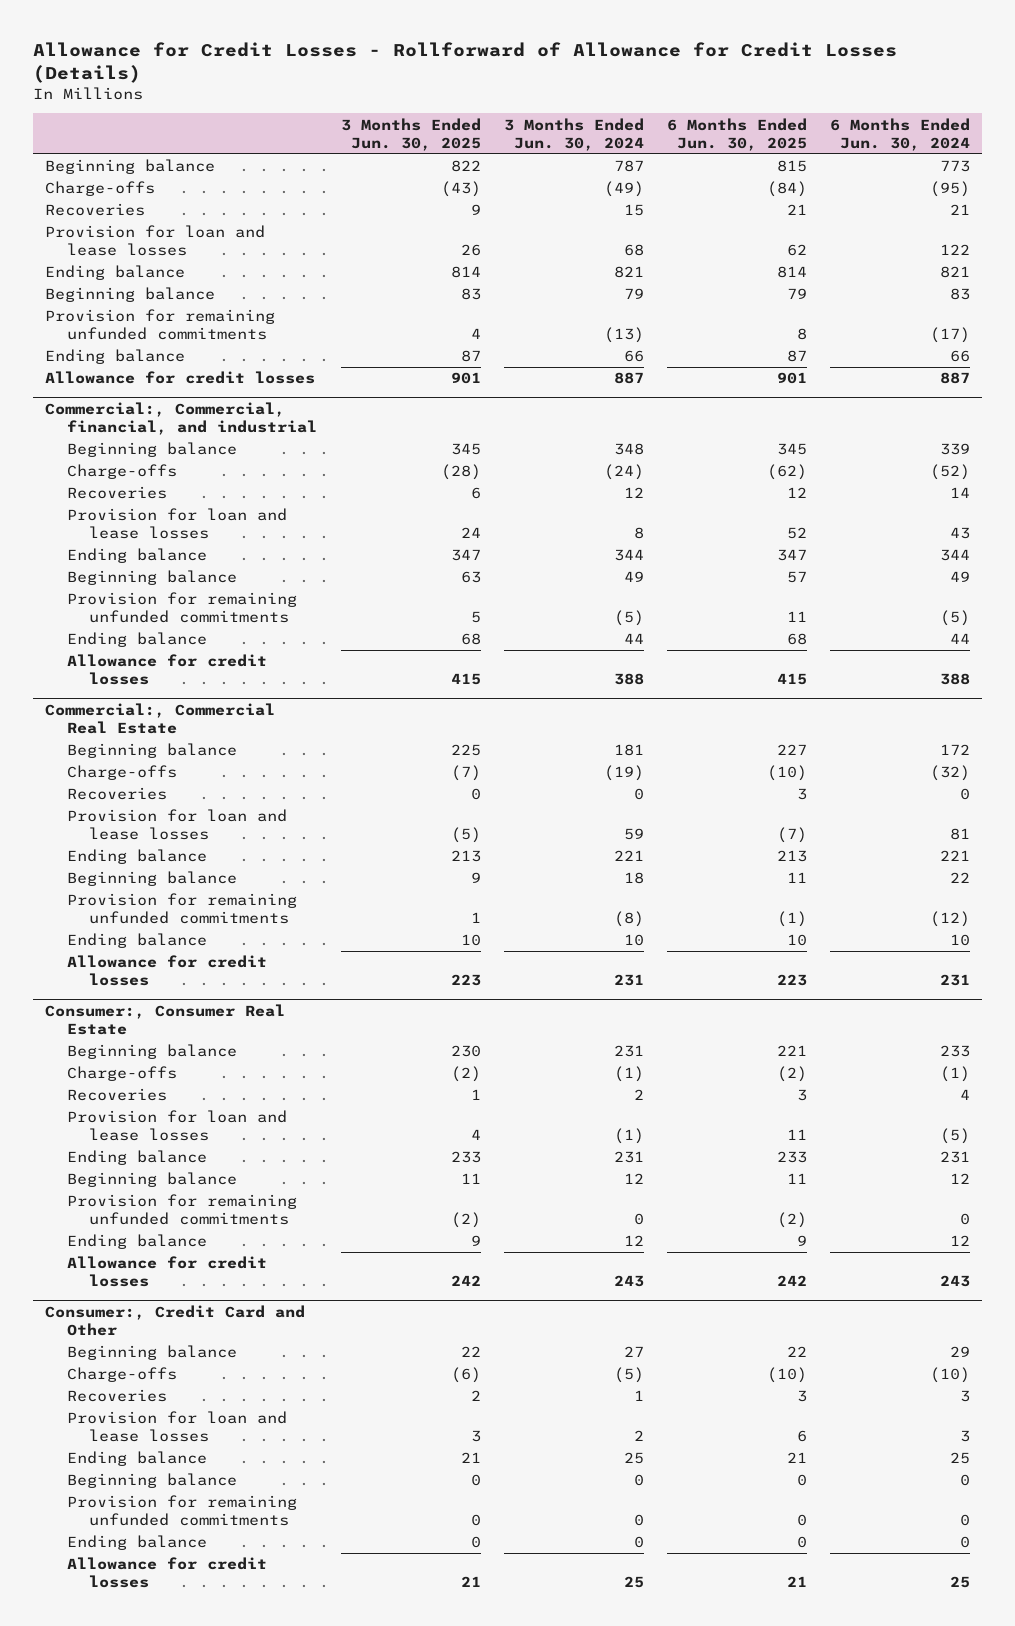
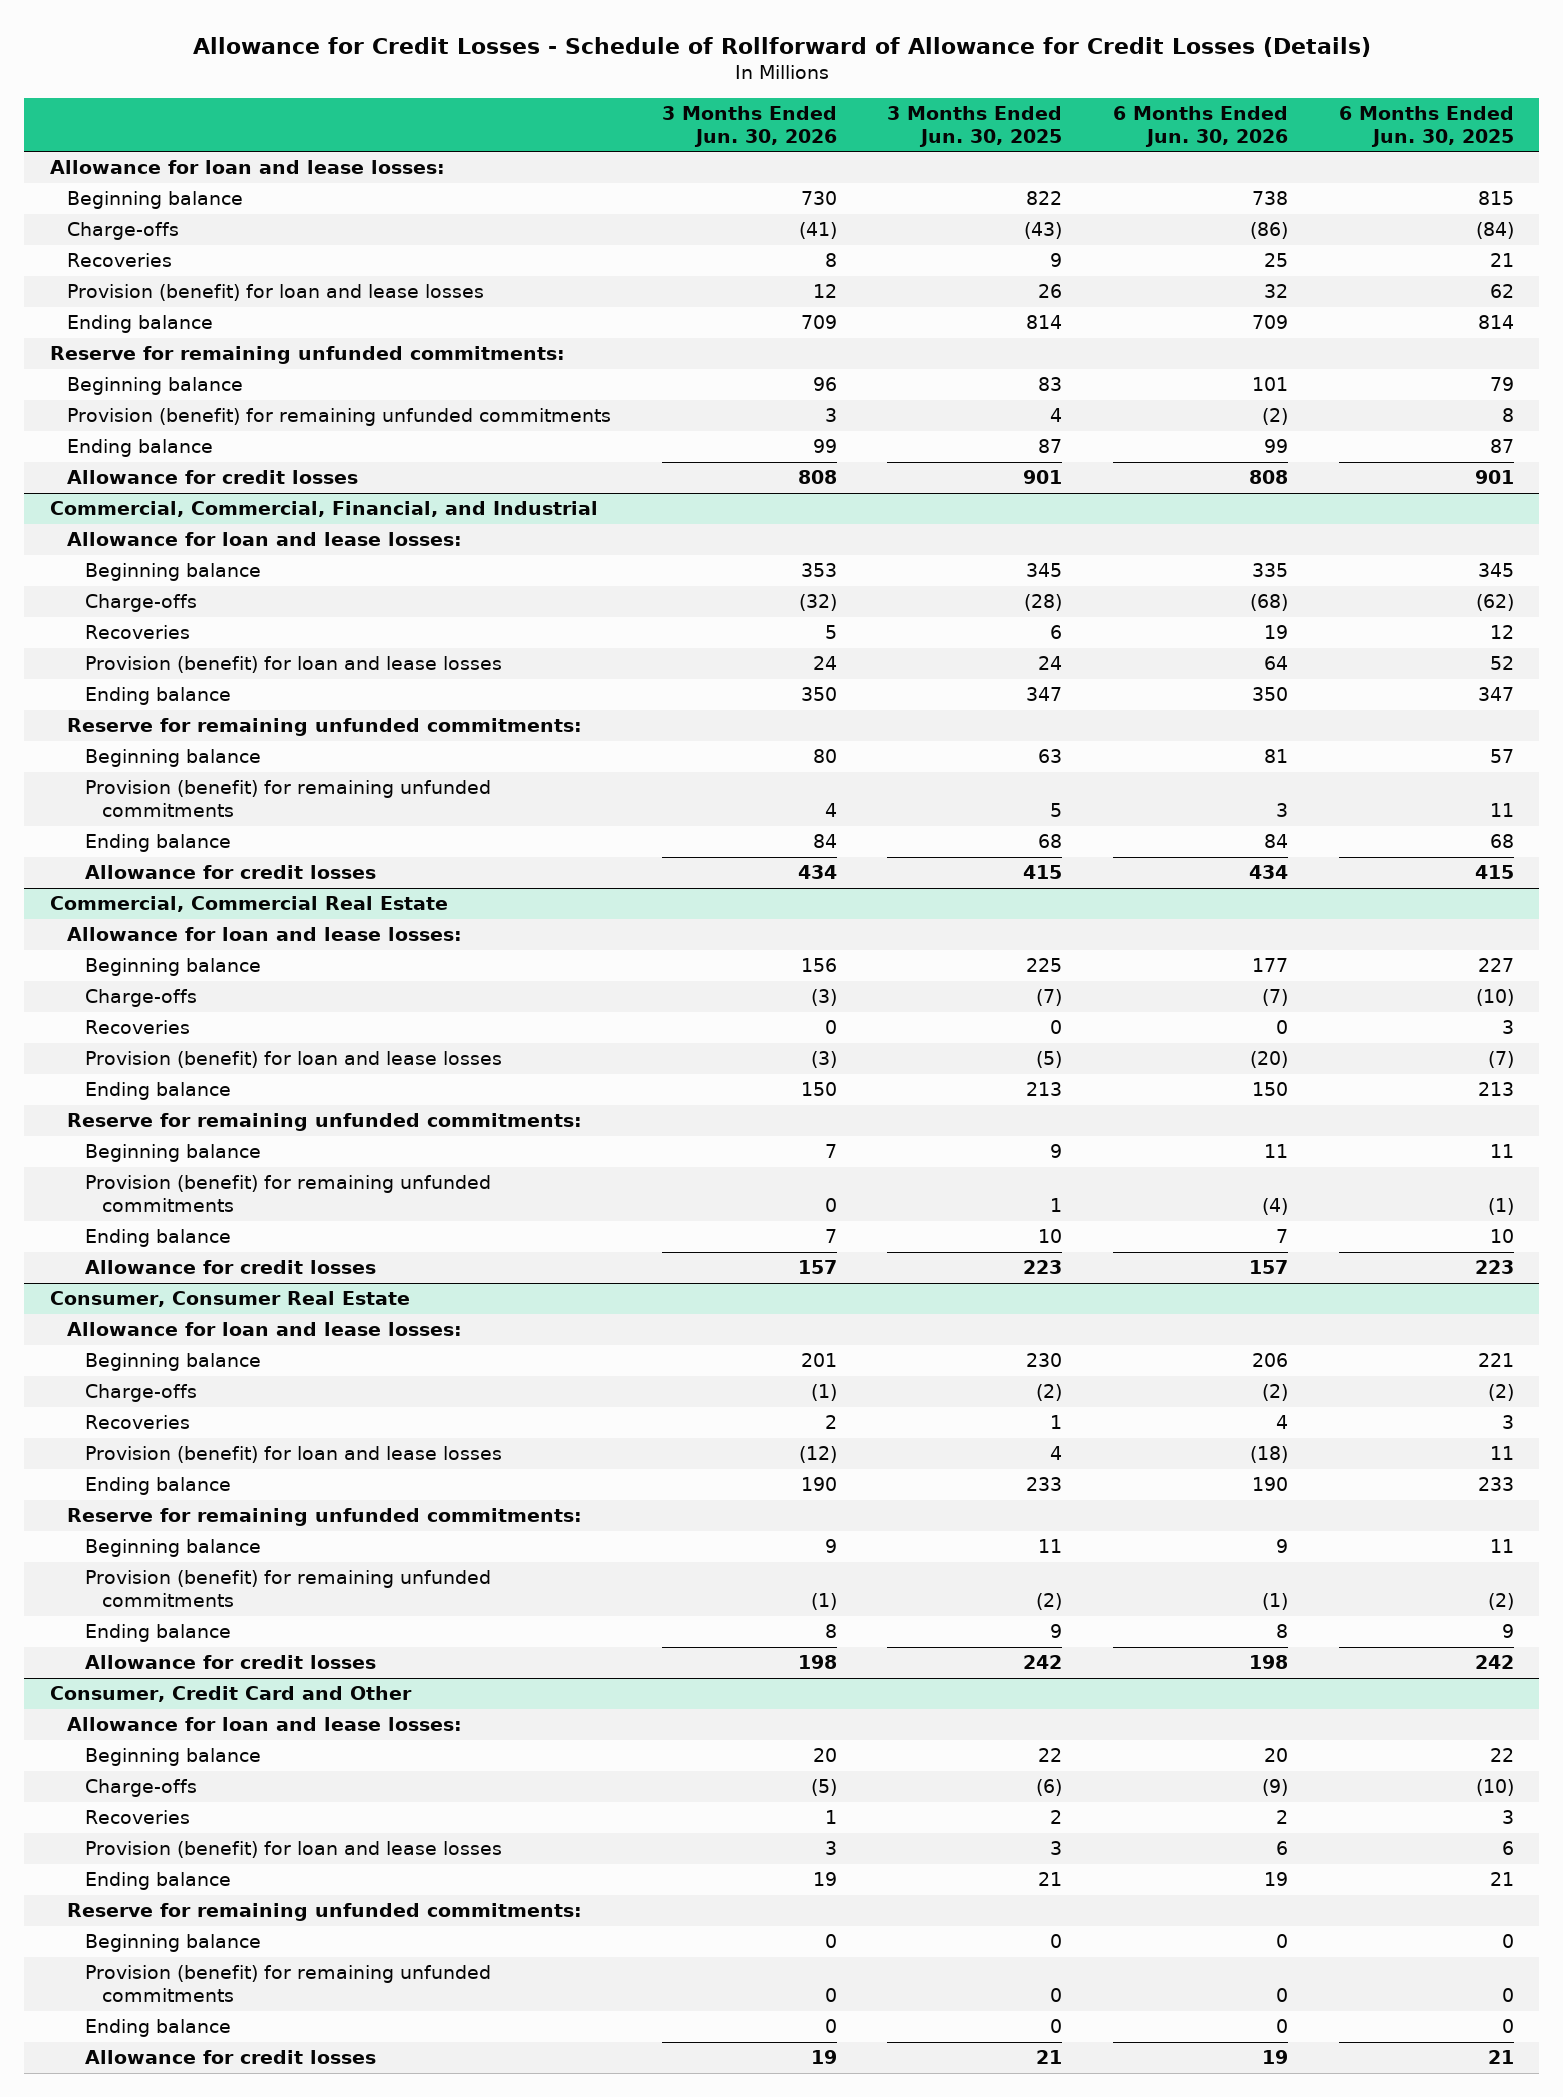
[33,42,898,83] Allowance for Credit Losses - Rollforward of Allowance for Credit Losses (Details) -> [192,36,1371,57] Allowance for Credit Losses - Schedule of Rollforward of Allowance for Credit Losses (Details)
[503,117,644,151] 3 Months Ended Jun. 30, 2024 -> none
[830,117,971,151] 6 Months Ended Jun. 30, 2024 -> none
none -> [661,105,837,147] 3 Months Ended Jun. 30, 2026
none -> [1113,105,1289,147] 6 Months Ended Jun. 30, 2026
none -> [49,160,445,175] Allowance for loan and lease losses:
[45,225,266,257] Provision for loan and lease losses -> [67,284,485,302] Provision (benefit) for loan and lease losses
none -> [49,346,565,365] Reserve for remaining unfunded commitments:
[45,309,276,341] Provision for remaining unfunded commitments -> [67,408,612,427] Provision (benefit) for remaining unfunded commitments
[45,402,318,436] Commercial:, Commercial, financial, and industrial -> [49,501,598,518] Commercial, Commercial, Financial, and Industrial
none -> [67,532,463,547] Allowance for loan and lease losses:
[67,508,288,540] Provision for loan and lease losses -> [84,656,502,674] Provision (benefit) for loan and lease losses
none -> [67,718,583,737] Reserve for remaining unfunded commitments:
[67,592,298,624] Provision for remaining unfunded commitments -> [84,780,491,818] Provision (benefit) for remaining unfunded commitments
[45,703,276,735] Commercial:, Commercial Real Estate -> [49,896,448,913] Commercial, Commercial Real Estate
none -> [67,927,463,942] Allowance for loan and lease losses:
[67,809,288,841] Provision for loan and lease losses -> [84,1051,502,1069] Provision (benefit) for loan and lease losses
none -> [67,1113,583,1132] Reserve for remaining unfunded commitments:
[67,893,298,925] Provision for remaining unfunded commitments -> [84,1175,491,1213] Provision (benefit) for remaining unfunded commitments
[45,1004,286,1036] Consumer:, Consumer Real Estate -> [49,1291,410,1308] Consumer, Consumer Real Estate
none -> [67,1322,463,1337] Allowance for loan and lease losses:
[67,1110,288,1142] Provision for loan and lease losses -> [84,1446,502,1464] Provision (benefit) for loan and lease losses
none -> [67,1508,583,1527] Reserve for remaining unfunded commitments:
[67,1194,298,1226] Provision for remaining unfunded commitments -> [84,1570,491,1608] Provision (benefit) for remaining unfunded commitments
[45,1305,306,1337] Consumer:, Credit Card and Other -> [49,1686,412,1703] Consumer, Credit Card and Other
none -> [67,1717,463,1732] Allowance for loan and lease losses:
[67,1411,288,1443] Provision for loan and lease losses -> [84,1841,502,1859] Provision (benefit) for loan and lease losses
none -> [67,1903,583,1922] Reserve for remaining unfunded commitments:
[67,1495,298,1527] Provision for remaining unfunded commitments -> [84,1965,491,2003] Provision (benefit) for remaining unfunded commitments

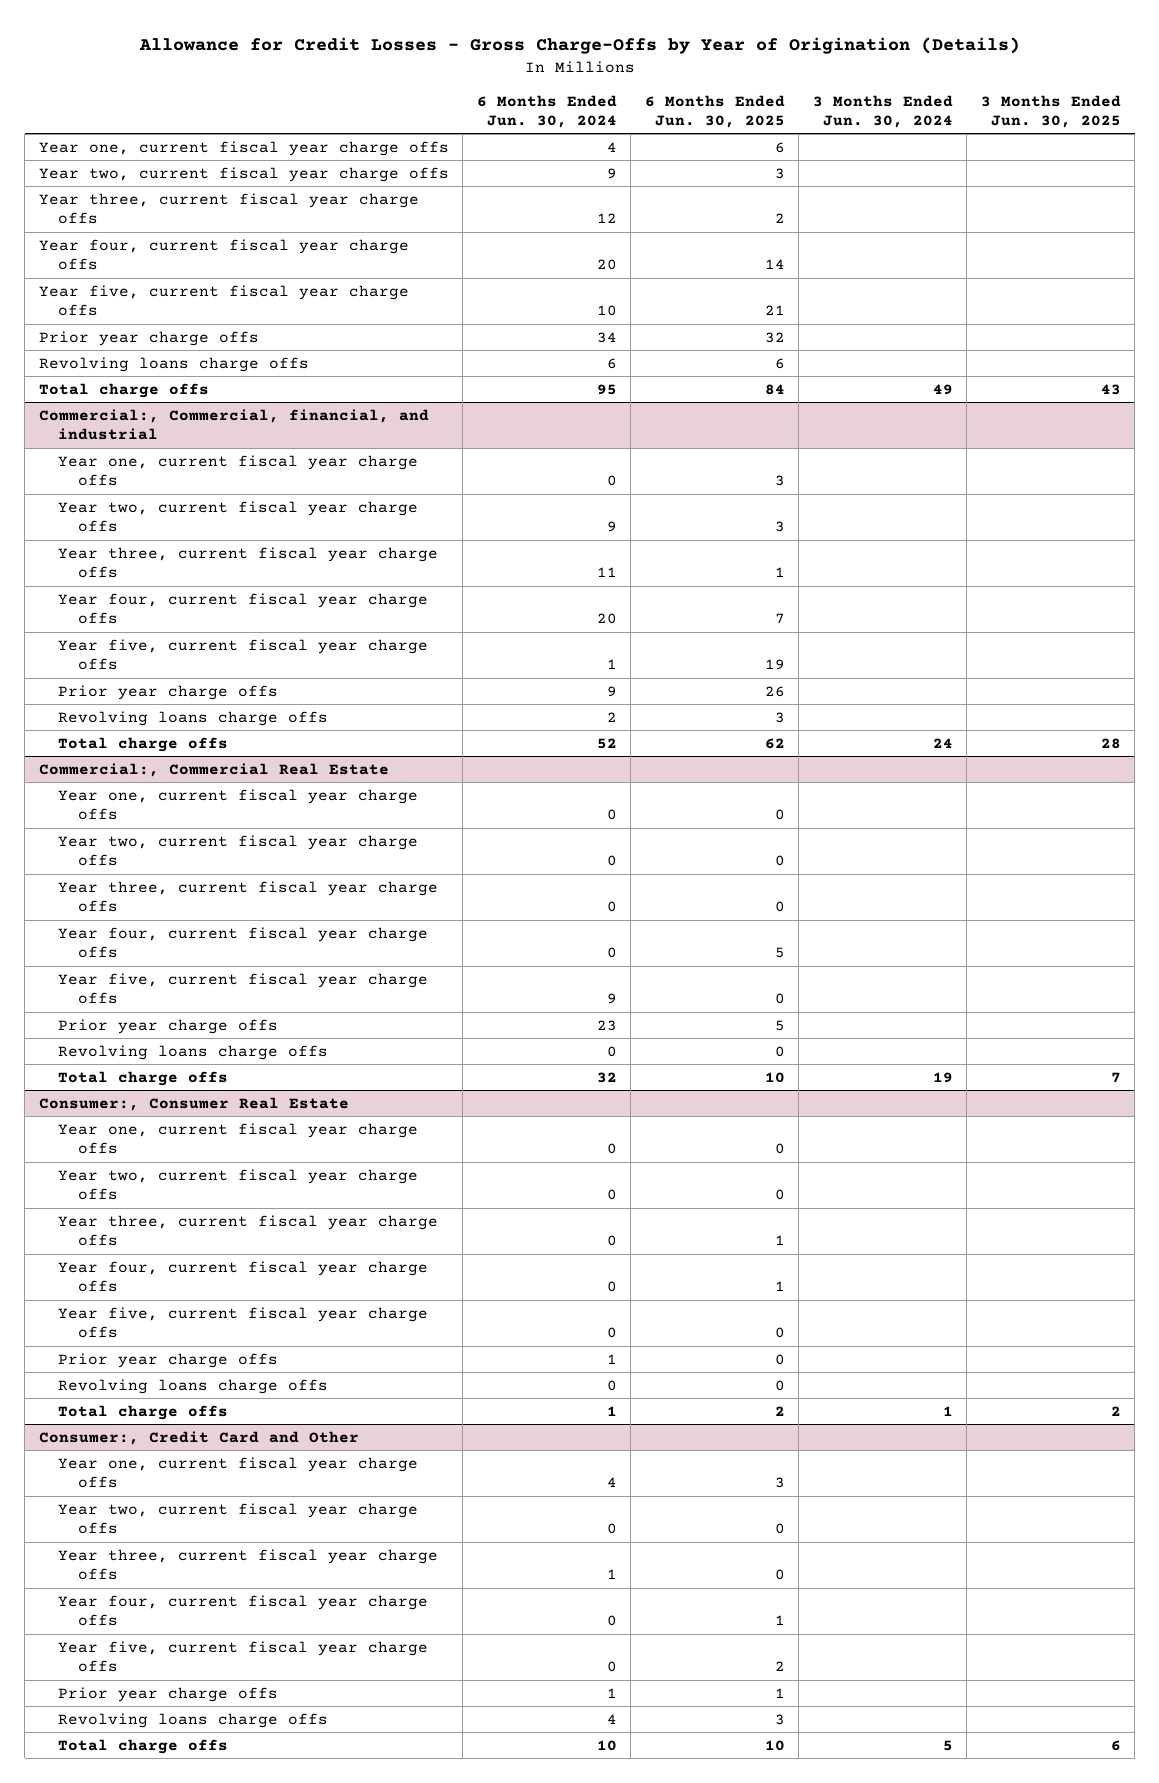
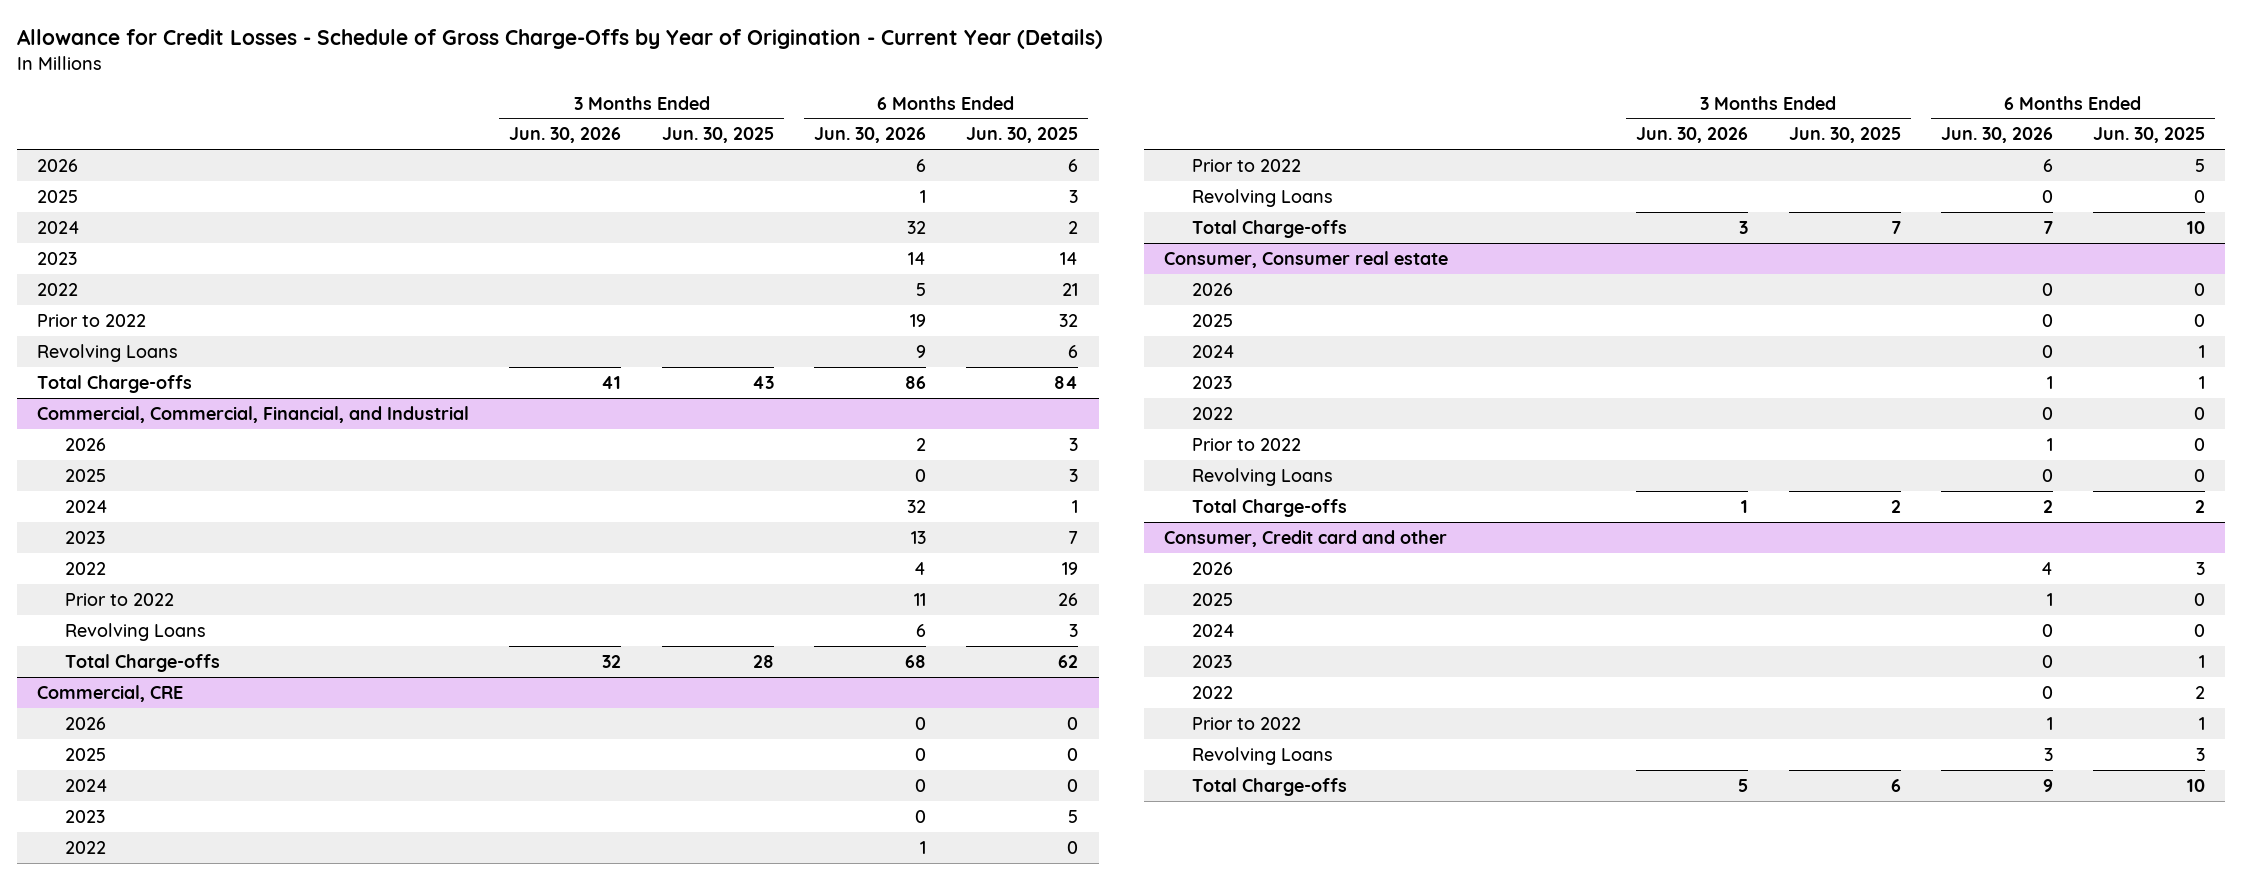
[138,36,1020,54] Allowance for Credit Losses - Gross Charge-Offs by Year of Origination (Details) -> [17,29,1104,50] Allowance for Credit Losses - Schedule of Gross Charge-Offs by Year of Origination - Current Year (Details)
[476,94,617,128] 6 Months Ended Jun. 30, 2024 -> none
[812,94,953,128] 3 Months Ended Jun. 30, 2024 -> none
none -> [509,127,622,144] Jun. 30, 2026
none -> [814,127,927,144] Jun. 30, 2026
[38,762,389,777] Commercial:, Commercial Real Estate -> none
[38,140,449,156] Year one, current fiscal year charge offs -> [37,158,79,172] 2026
[38,166,449,182] Year two, current fiscal year charge offs -> [37,189,79,203] 2025
[38,192,419,225] Year three, current fiscal year charge offs -> [37,220,81,234] 2024
[38,238,409,271] Year four, current fiscal year charge offs -> [37,251,78,265] 2023
[38,284,409,317] Year five, current fiscal year charge offs -> [37,282,79,296] 2022
[38,330,259,346] Prior year charge offs -> [37,313,147,327] Prior to 2022
[38,356,309,372] Revolving loans charge offs -> [37,343,179,362] Revolving Loans
[38,382,209,398] Total charge offs -> [37,374,193,393] Total Charge-offs
[38,408,429,441] Commercial:, Commercial, financial, and industrial -> [37,405,470,423] Commercial, Commercial, Financial, and Industrial
[58,454,419,487] Year one, current fiscal year charge offs -> [64,437,106,451] 2026
[58,500,419,533] Year two, current fiscal year charge offs -> [64,468,106,482] 2025
[58,546,439,579] Year three, current fiscal year charge offs -> [64,499,108,513] 2024
[58,592,429,625] Year four, current fiscal year charge offs -> [64,530,105,544] 2023
[58,638,429,671] Year five, current fiscal year charge offs -> [64,561,106,575] 2022
[58,684,279,700] Prior year charge offs -> [64,592,174,606] Prior to 2022
[58,710,329,726] Revolving loans charge offs -> [64,622,206,641] Revolving Loans
[58,736,229,752] Total charge offs -> [64,653,220,672] Total Charge-offs
none -> [37,684,184,702] Commercial, CRE
[58,788,419,821] Year one, current fiscal year charge offs -> [64,716,106,730] 2026
[58,834,419,867] Year two, current fiscal year charge offs -> [64,747,106,761] 2025
[58,880,439,913] Year three, current fiscal year charge offs -> [64,778,108,792] 2024
[58,926,429,959] Year four, current fiscal year charge offs -> [64,809,105,823] 2023
[58,972,429,1005] Year five, current fiscal year charge offs -> [64,840,106,854] 2022
[58,1018,279,1034] Prior year charge offs -> [1191,158,1301,172] Prior to 2022
[58,1044,329,1060] Revolving loans charge offs -> [1191,188,1333,207] Revolving Loans
[58,1070,229,1086] Total charge offs -> [1191,219,1347,238] Total Charge-offs
[38,1096,349,1111] Consumer:, Consumer Real Estate -> [1163,250,1448,268] Consumer, Consumer real estate
[58,1122,419,1155] Year one, current fiscal year charge offs -> [1191,282,1233,296] 2026
[58,1168,419,1201] Year two, current fiscal year charge offs -> [1191,313,1233,327] 2025
[58,1214,439,1247] Year three, current fiscal year charge offs -> [1191,344,1235,358] 2024
[58,1260,429,1293] Year four, current fiscal year charge offs -> [1191,375,1232,389] 2023
[58,1306,429,1339] Year five, current fiscal year charge offs -> [1191,406,1233,420] 2022
[58,1352,279,1368] Prior year charge offs -> [1191,437,1301,451] Prior to 2022
[58,1378,329,1394] Revolving loans charge offs -> [1191,467,1333,486] Revolving Loans
[58,1404,229,1420] Total charge offs -> [1191,498,1347,517] Total Charge-offs
[38,1430,359,1445] Consumer:, Credit Card and Other -> [1163,529,1447,547] Consumer, Credit card and other
[58,1456,419,1489] Year one, current fiscal year charge offs -> [1191,561,1233,575] 2026
[58,1502,419,1535] Year two, current fiscal year charge offs -> [1191,592,1233,606] 2025
[58,1548,439,1581] Year three, current fiscal year charge offs -> [1191,623,1235,637] 2024
[58,1594,429,1627] Year four, current fiscal year charge offs -> [1191,654,1232,668] 2023
[58,1640,429,1673] Year five, current fiscal year charge offs -> [1191,685,1233,699] 2022
[58,1686,279,1702] Prior year charge offs -> [1191,716,1301,730] Prior to 2022
[58,1712,329,1728] Revolving loans charge offs -> [1191,746,1333,765] Revolving Loans
[58,1738,229,1754] Total charge offs -> [1191,777,1347,796] Total Charge-offs

